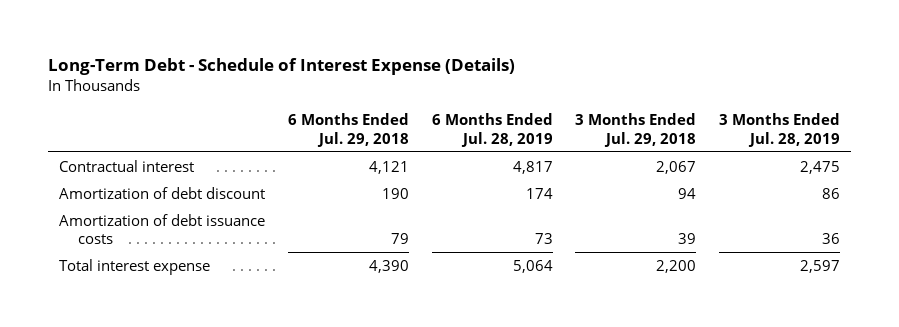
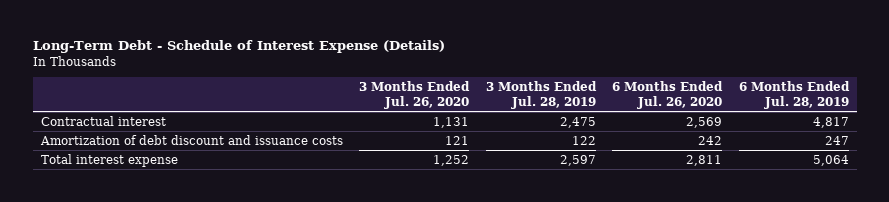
[287,112,409,147] 6 Months Ended Jul. 29, 2018 -> none
[575,112,697,147] 3 Months Ended Jul. 29, 2018 -> none
none -> [359,80,471,109] 3 Months Ended Jul. 26, 2020
none -> [612,80,724,109] 6 Months Ended Jul. 26, 2020
[59,213,266,245] Amortization of debt issuance costs -> none
[59,186,266,199] Amortization of debt discount -> [39,134,343,145] Amortization of debt discount and issuance costs
[525,187,553,199] 174 -> [824,135,849,145] 247
[821,187,840,199] 86 -> [571,135,596,145] 122

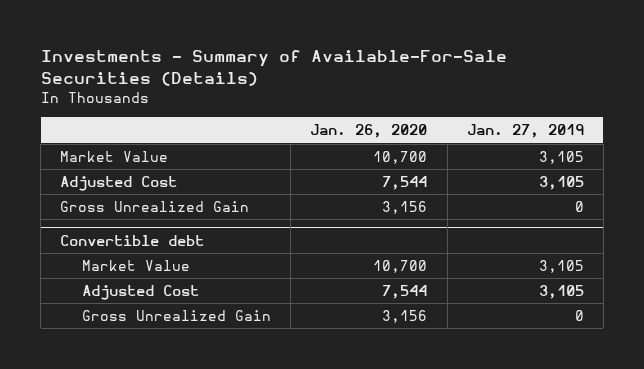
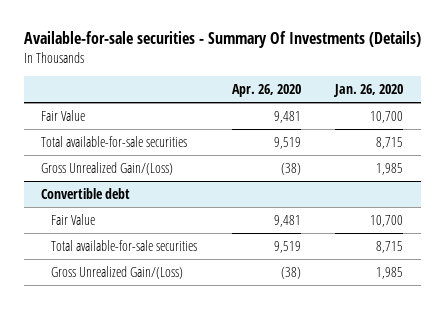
[40,50,507,87] Investments - Summary of Available-For-Sale Securities (Details) -> [23,31,421,49] Available-for-sale securities - Summary Of Investments (Details)
[466,124,584,139] Jan. 27, 2019 -> none
none -> [231,84,301,98] Apr. 26, 2020
[60,176,178,192] Adjusted Cost -> none
[60,151,169,163] Market Value -> [40,109,85,121] Fair Value
none -> [40,135,187,147] Total available-for-sale securities
[60,201,250,213] Gross Unrealized Gain -> [40,161,173,175] Gross Unrealized Gain/(Loss)
[382,201,428,215] 3,156 -> [376,162,404,175] 1,985
[82,285,200,301] Adjusted Cost -> none
[82,260,191,272] Market Value -> [51,213,96,225] Fair Value
none -> [51,239,198,251] Total available-for-sale securities
[82,310,272,322] Gross Unrealized Gain -> [51,265,184,279] Gross Unrealized Gain/(Loss)
[382,310,428,324] 3,156 -> [376,266,404,279] 1,985

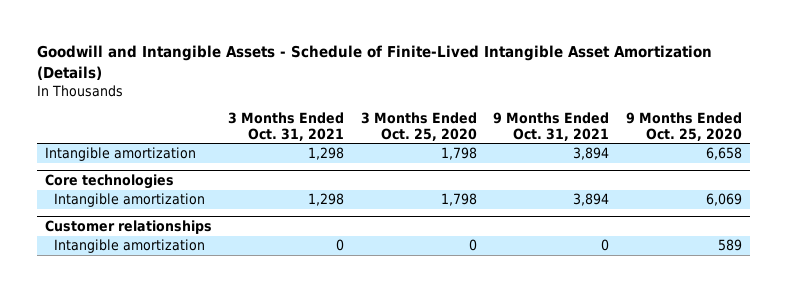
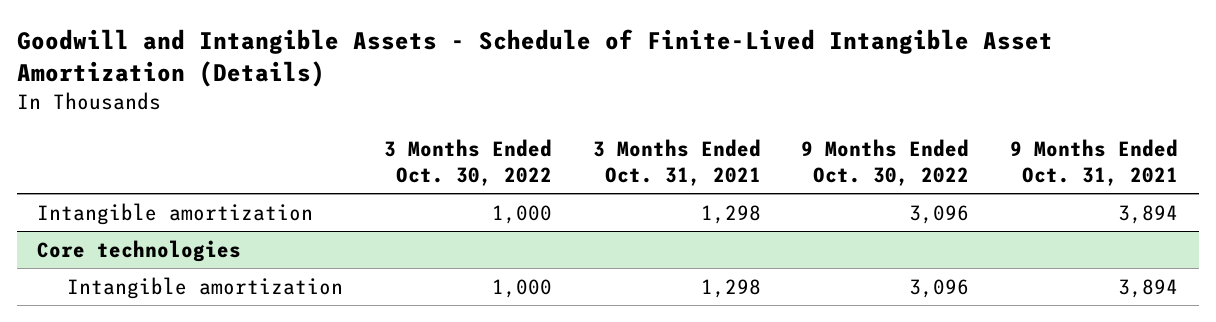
[360,112,477,141] 3 Months Ended Oct. 25, 2020 -> none
[625,112,742,141] 9 Months Ended Oct. 25, 2020 -> none
none -> [383,138,552,186] 3 Months Ended Oct. 30, 2022
none -> [801,138,970,186] 9 Months Ended Oct. 30, 2022
[44,220,212,235] Customer relationships -> none
[54,239,206,254] Intangible amortization -> none

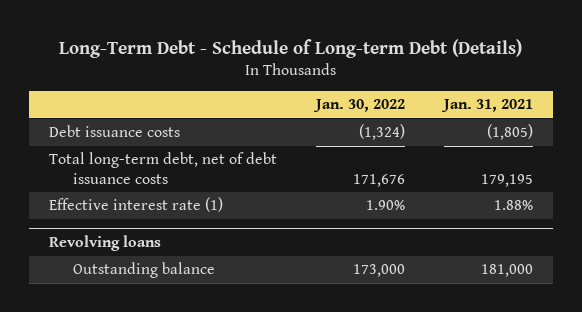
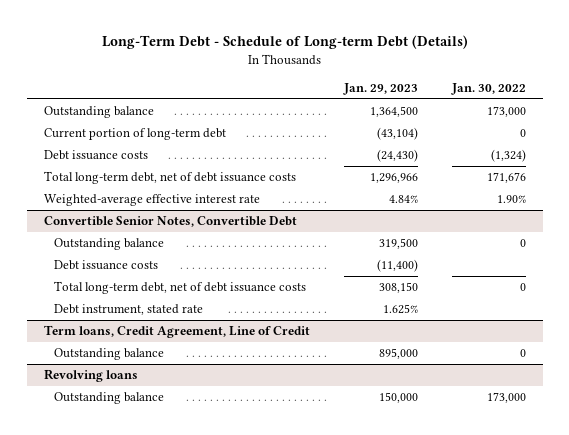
[440,99,533,113] Jan. 31, 2021 -> none
none -> [342,82,418,95] Jan. 29, 2023
none -> [43,106,154,119] Outstanding balance
none -> [43,128,226,141] Current portion of long-term debt
[48,197,223,213] Effective interest rate (1) -> [43,194,260,207] Weighted-average effective interest rate
none -> [43,216,297,228] Convertible Senior Notes, Convertible Debt
none -> [54,238,165,251] Outstanding balance
none -> [54,260,159,271] Debt issuance costs
none -> [54,281,307,295] Total long-term debt, net of debt issuance costs
none -> [54,304,204,316] Debt instrument, stated rate
none -> [43,325,310,339] Term loans, Credit Agreement, Line of Credit
none -> [54,348,165,361] Outstanding balance

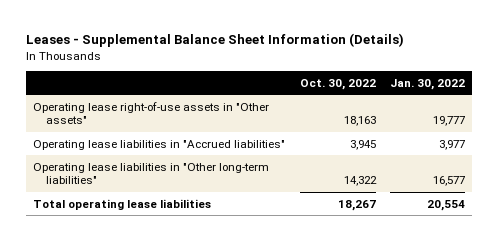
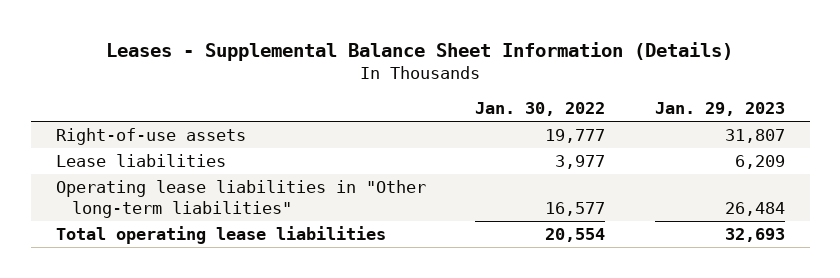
[299,78,376,90] Oct. 30, 2022 -> none
none -> [654,102,785,117] Jan. 29, 2023
[33,101,270,125] Operating lease right-of-use assets in "Other assets" -> [55,127,246,145] Right-of-use assets
[33,139,286,150] Operating lease liabilities in "Accrued liabilities" -> [55,153,226,167] Lease liabilities

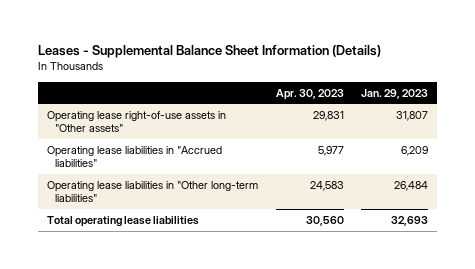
[475,102,606,117] Jan. 30, 2022 -> none
none -> [275,88,344,100] Apr. 30, 2023
[55,127,246,145] Right-of-use assets -> [46,110,226,132] Operating lease right-of-use assets in "Other assets"
[55,153,226,167] Lease liabilities -> [46,145,222,167] Operating lease liabilities in "Accrued liabilities"

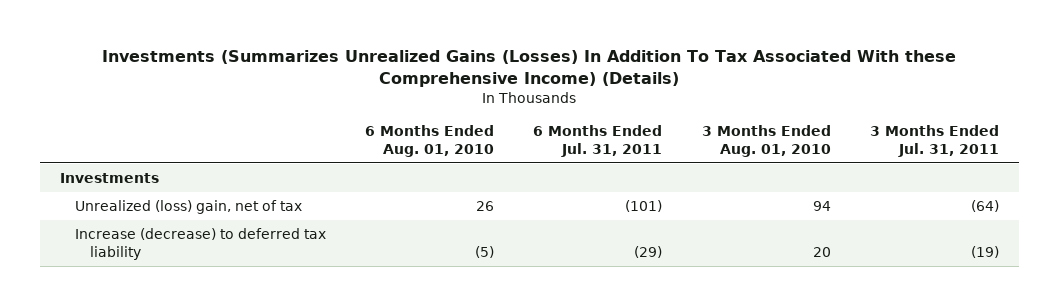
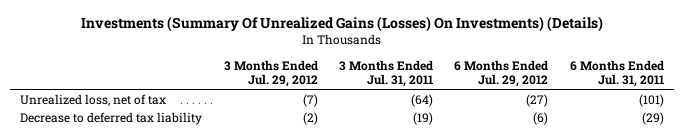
[102,50,957,87] Investments (Summarizes Unrealized Gains (Losses) In Addition To Tax Associated With these Comprehensive Income) (Details) -> [80,16,603,33] Investments (Summary Of Unrealized Gains (Losses) On Investments) (Details)
[365,124,495,157] 6 Months Ended Aug. 01, 2010 -> none
[701,124,831,157] 3 Months Ended Aug. 01, 2010 -> none
none -> [223,59,318,88] 3 Months Ended Jul. 29, 2012
none -> [454,59,549,88] 6 Months Ended Jul. 29, 2012
[60,173,160,184] Investments -> none
[74,200,302,215] Unrealized (loss) gain, net of tax -> [20,93,167,106] Unrealized loss, net of tax
[74,228,326,260] Increase (decrease) to deferred tax liability -> [20,111,203,125] Decrease to deferred tax liability

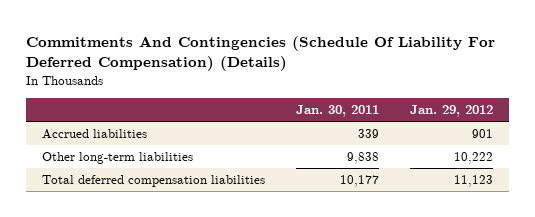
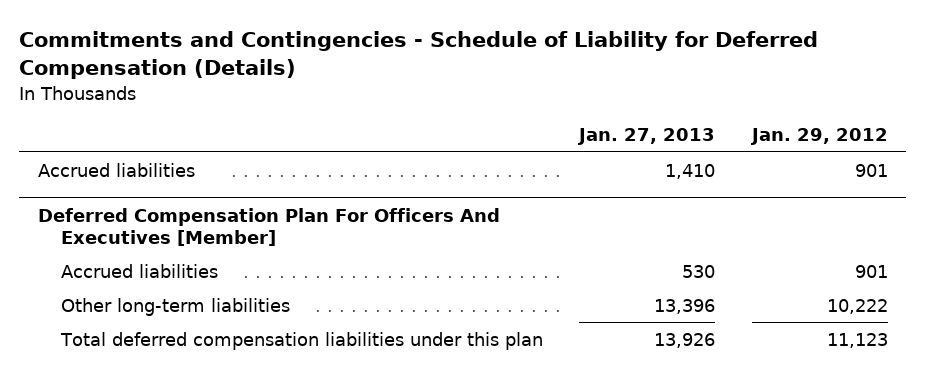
[26,35,496,72] Commitments And Contingencies (Schedule Of Liability For Deferred Compensation) (Details) -> [19,31,819,80] Commitments and Contingencies - Schedule of Liability for Deferred Compensation (Details)
[295,105,379,118] Jan. 30, 2011 -> none
none -> [577,128,716,146] Jan. 27, 2013
none -> [37,207,500,246] Deferred Compensation Plan For Officers And Executives [Member]
none -> [60,263,218,278] Accrued liabilities
[41,175,265,188] Total deferred compensation liabilities -> [59,331,543,350] Total deferred compensation liabilities under this plan

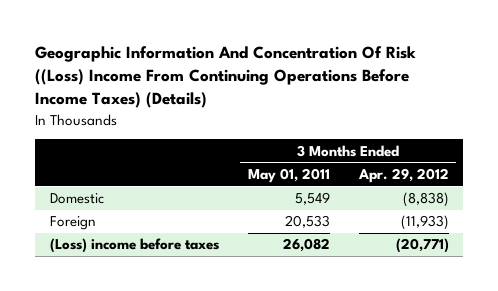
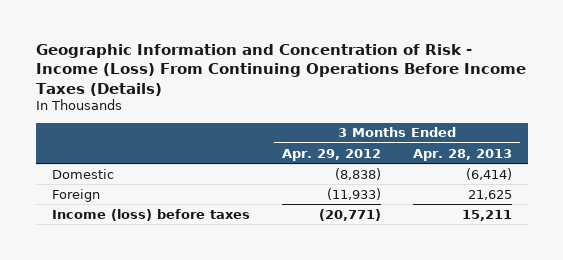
[35,46,417,109] Geographic Information And Concentration Of Risk ((Loss) Income From Continuing Operations Before Income Taxes) (Details) -> [35,43,526,96] Geographic Information and Concentration of Risk - Income (Loss) From Continuing Operations Before Income Taxes (Details)
[247,168,330,184] May 01, 2011 -> none
none -> [412,148,512,161] Apr. 28, 2013
[49,238,219,254] (Loss) income before taxes -> [51,208,250,221] Income (loss) before taxes

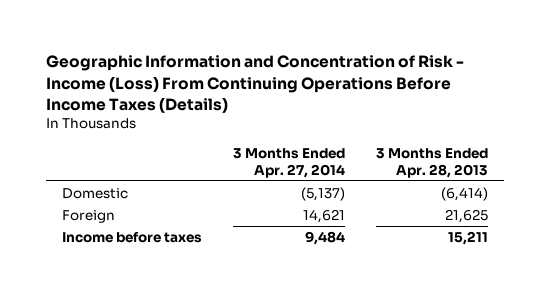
[281,148,381,161] Apr. 29, 2012 -> none
none -> [233,147,346,178] 3 Months Ended Apr. 27, 2014
[51,208,250,221] Income (loss) before taxes -> [61,231,202,243] Income before taxes

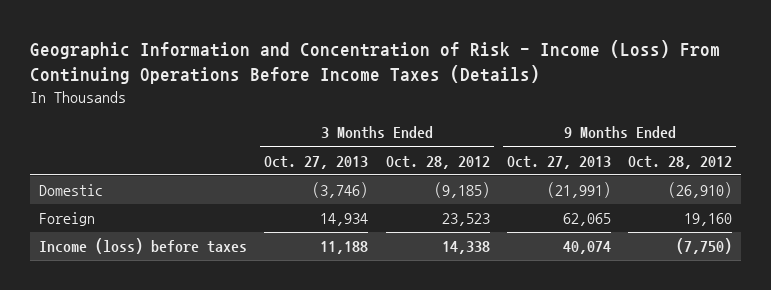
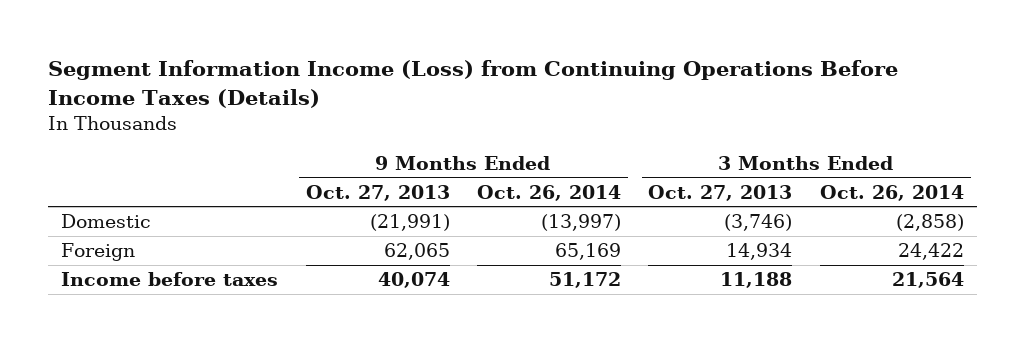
[30,40,721,85] Geographic Information and Concentration of Risk - Income (Loss) From Continuing Operations Before Income Taxes (Details) -> [47,60,898,109] Segment Information Income (Loss) from Continuing Operations Before Income Taxes (Details)
[385,155,490,169] Oct. 28, 2012 -> none
[628,155,733,169] Oct. 28, 2012 -> none
none -> [477,184,622,201] Oct. 26, 2014
none -> [819,184,964,201] Oct. 26, 2014
[39,238,248,255] Income (loss) before taxes -> [61,272,279,287] Income before taxes

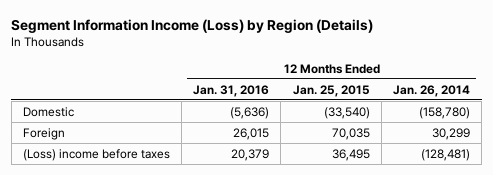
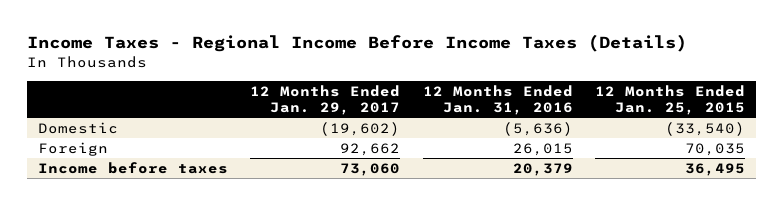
[11,18,374,33] Segment Information Income (Loss) by Region (Details) -> [26,34,687,53] Income Taxes - Regional Income Before Income Taxes (Details)
[392,84,470,97] Jan. 26, 2014 -> none
none -> [250,84,401,115] 12 Months Ended Jan. 29, 2017
[22,148,170,161] (Loss) income before taxes -> [38,161,229,174] Income before taxes

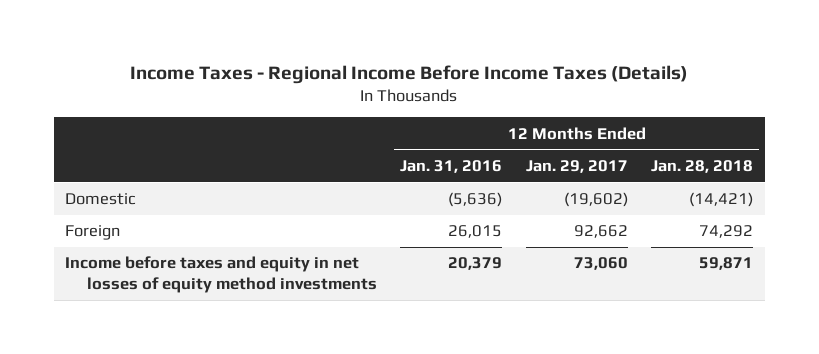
[594,84,745,115] 12 Months Ended Jan. 25, 2015 -> none
none -> [651,160,754,174] Jan. 28, 2018
[38,161,229,174] Income before taxes -> [65,256,377,293] Income before taxes and equity in net losses of equity method investments

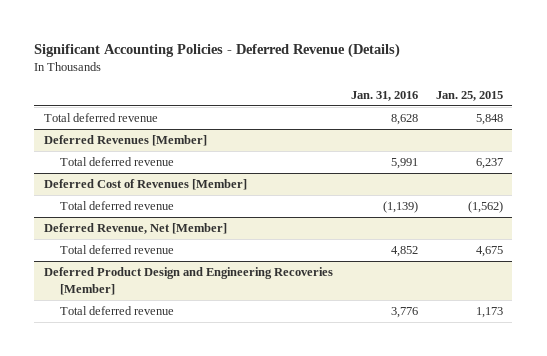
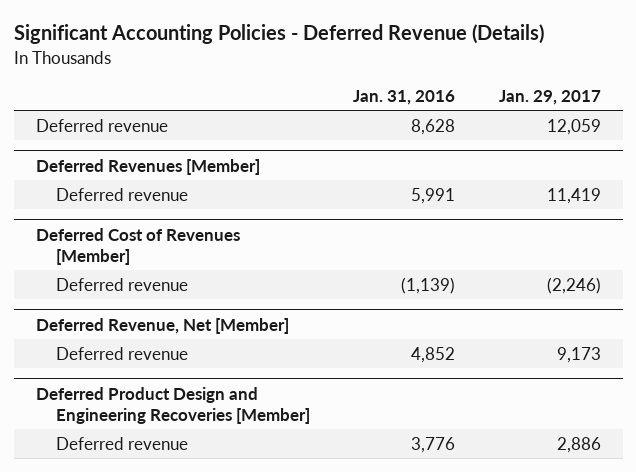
[436,90,504,101] Jan. 25, 2015 -> none
none -> [498,89,601,105] Jan. 29, 2017
[43,113,158,123] Total deferred revenue -> [35,118,168,132] Deferred revenue
[59,157,174,167] Total deferred revenue -> [55,187,188,201] Deferred revenue
[59,201,174,211] Total deferred revenue -> [55,277,188,291] Deferred revenue
[59,245,174,255] Total deferred revenue -> [55,346,188,360] Deferred revenue
[59,306,174,316] Total deferred revenue -> [55,436,188,450] Deferred revenue

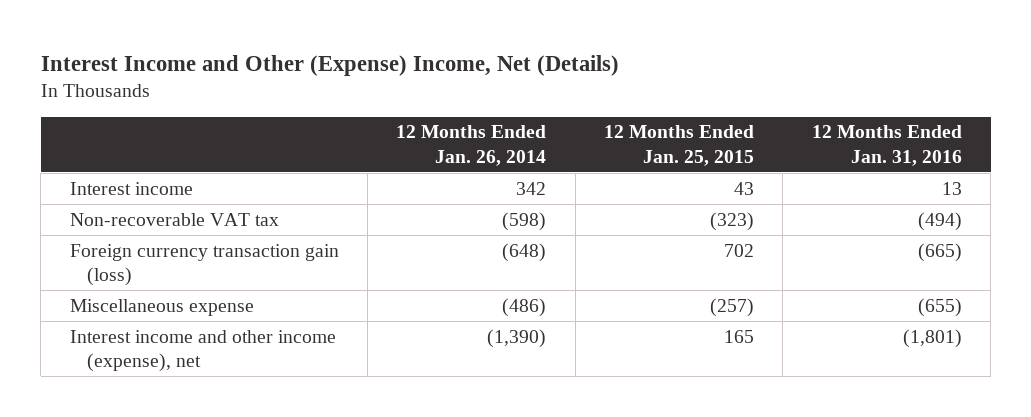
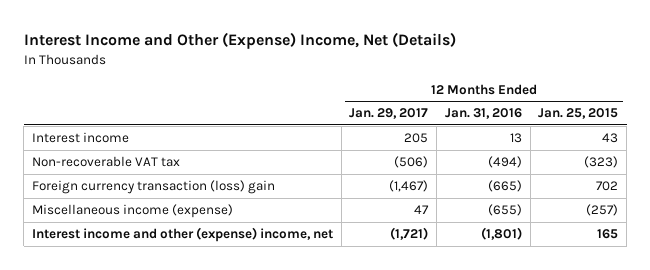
[396,125,547,167] 12 Months Ended Jan. 26, 2014 -> none
none -> [349,108,429,120] Jan. 29, 2017
[69,243,339,287] Foreign currency transaction gain (loss) -> [31,180,275,195] Foreign currency transaction (loss) gain
[69,298,254,316] Miscellaneous expense -> [31,204,233,219] Miscellaneous income (expense)
[69,329,336,373] Interest income and other income (expense), net -> [31,227,333,243] Interest income and other (expense) income, net

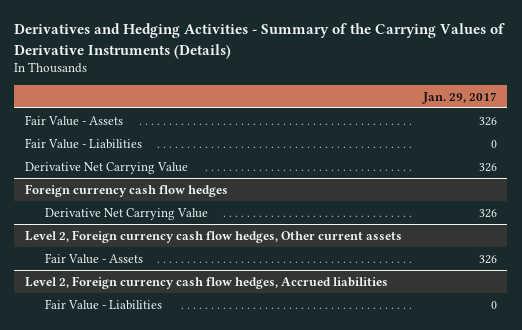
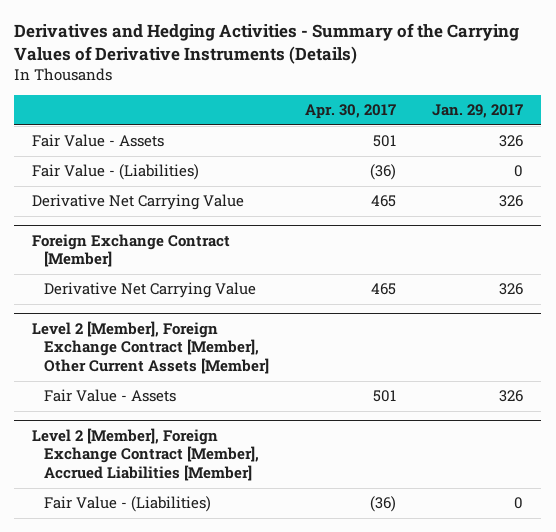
none -> [305,104,397,120] Apr. 30, 2017
[24,137,142,149] Fair Value - Liabilities -> [32,164,200,181] Fair Value - (Liabilities)
[24,183,228,197] Foreign currency cash flow hedges -> [32,233,231,268] Foreign Exchange Contract [Member]
[24,229,402,243] Level 2, Foreign currency cash flow hedges, Other current assets -> none
none -> [32,320,269,375] Level 2 [Member], Foreign Exchange Contract [Member], Other Current Assets [Member]
[24,275,388,289] Level 2, Foreign currency cash flow hedges, Accrued liabilities -> none
none -> [32,427,259,482] Level 2 [Member], Foreign Exchange Contract [Member], Accrued Liabilities [Member]
[45,298,163,310] Fair Value - Liabilities -> [43,496,211,513] Fair Value - (Liabilities)

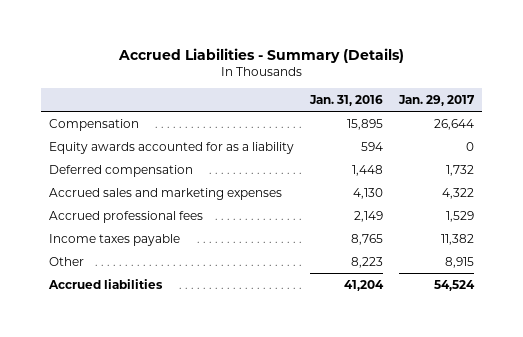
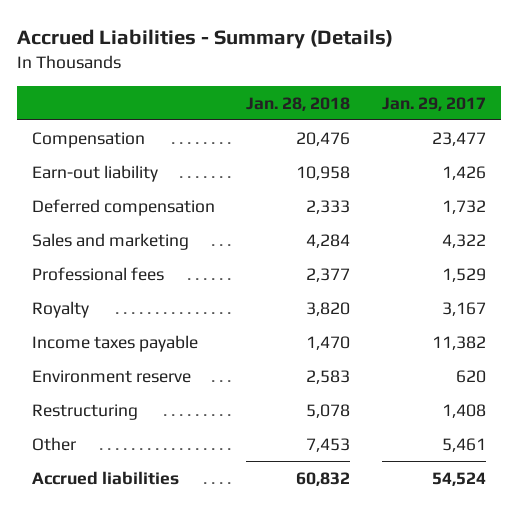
[309,95,384,107] Jan. 31, 2016 -> none
none -> [246,96,351,111] Jan. 28, 2018
[49,141,295,154] Equity awards accounted for as a liability -> none
[434,118,475,130] 26,644 -> [431,131,486,146] 23,477
none -> [32,164,159,182] Earn-out liability
[49,187,283,200] Accrued sales and marketing expenses -> [32,232,190,250] Sales and marketing
[49,210,204,223] Accrued professional fees -> [32,266,165,281] Professional fees
none -> [32,300,90,318] Royalty
none -> [32,369,192,383] Environment reserve
none -> [32,403,139,420] Restructuring
[445,256,475,268] 8,915 -> [441,437,486,452] 5,461

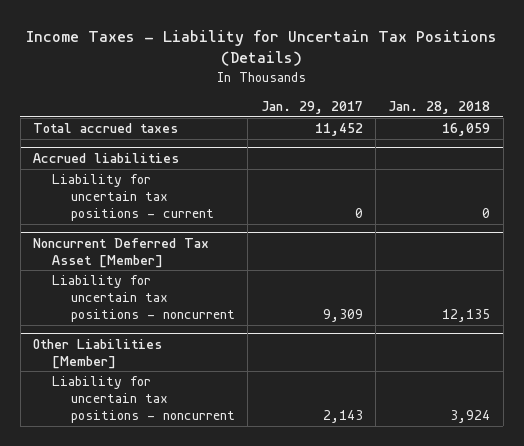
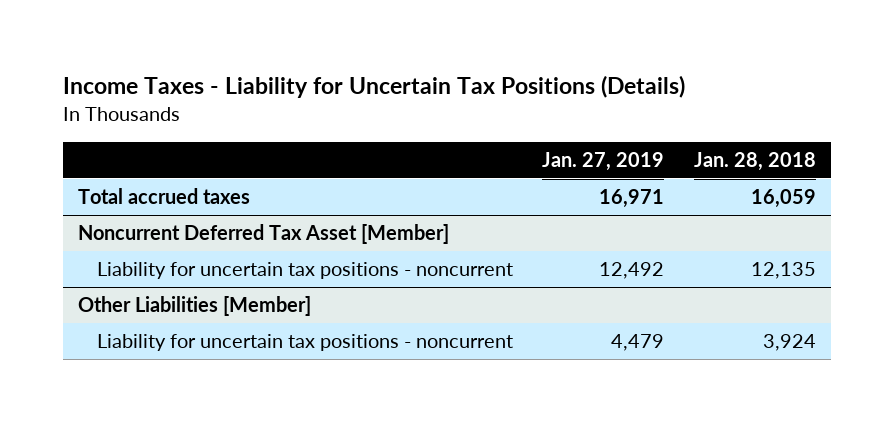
[260,100,363,114] Jan. 29, 2017 -> none
none -> [542,151,665,171] Jan. 27, 2019
[33,152,180,163] Accrued liabilities -> none
[52,174,214,221] Liability for uncertain tax positions - current -> none

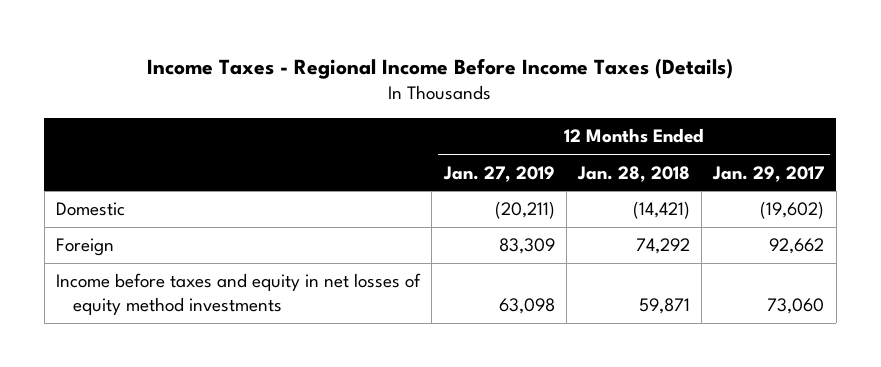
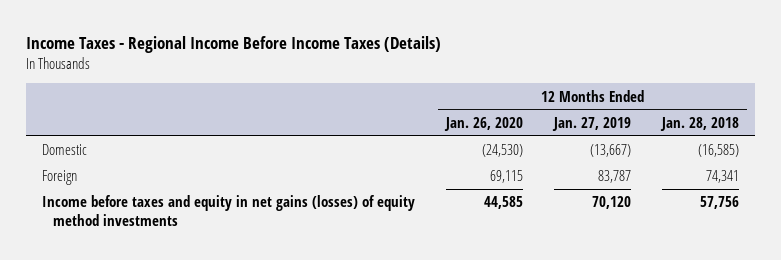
[712,165,825,182] Jan. 29, 2017 -> none
none -> [443,116,523,131] Jan. 26, 2020
[494,201,555,220] (20,211) -> [590,144,632,158] (13,667)
[633,201,691,220] (14,421) -> [698,144,740,158] (16,585)
[498,238,555,255] 83,309 -> [598,170,632,184] 83,787
[636,238,691,255] 74,292 -> [706,170,740,184] 74,341
[56,273,422,316] Income before taxes and equity in net losses of equity method investments -> [41,195,415,226] Income before taxes and equity in net gains (losses) of equity method investments
[498,298,555,315] 63,098 -> [592,196,632,210] 70,120
[639,298,691,315] 59,871 -> [700,196,740,210] 57,756

